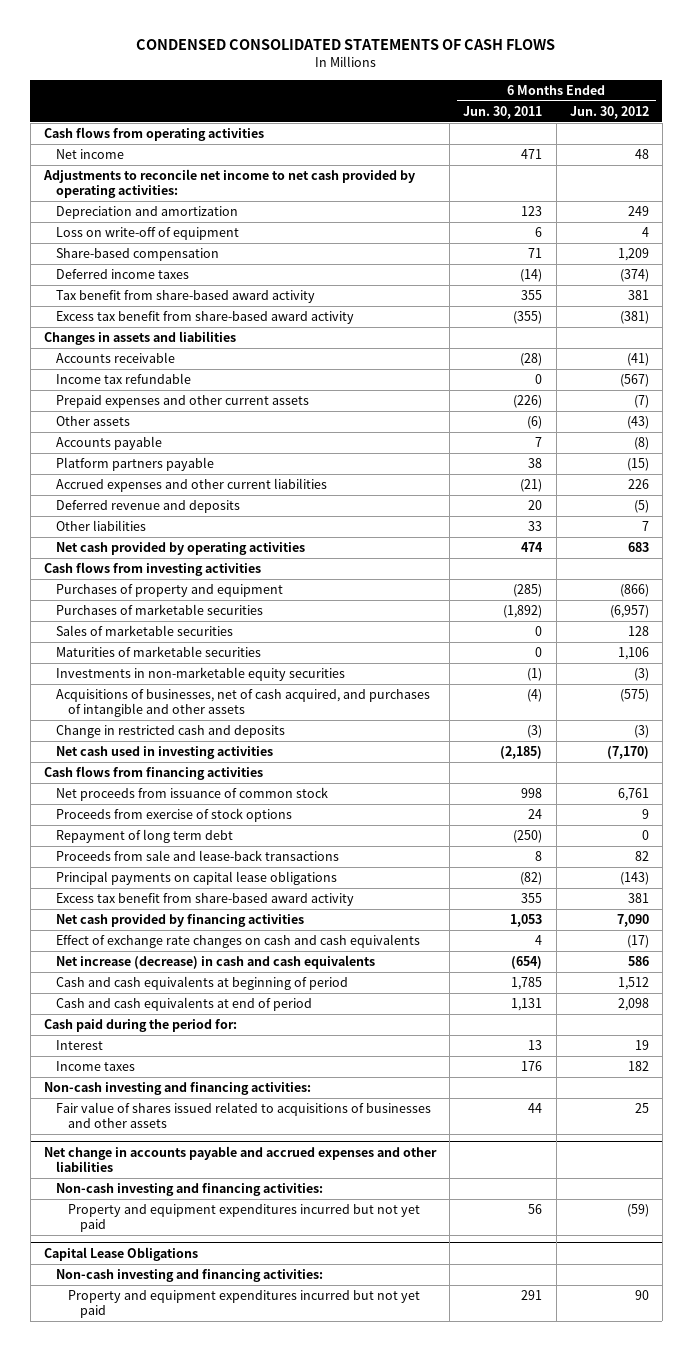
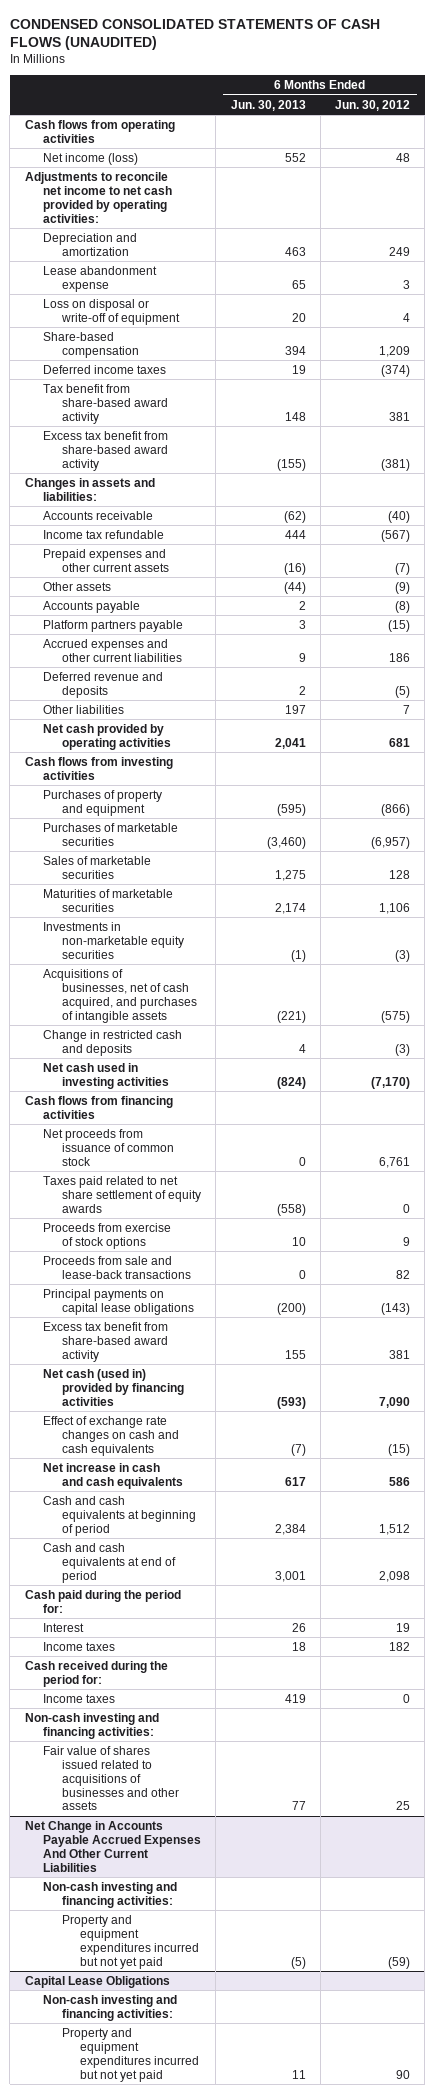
[136,39,556,51] CONDENSED CONSOLIDATED STATEMENTS OF CASH FLOWS -> [9,18,380,51] CONDENSED CONSOLIDATED STATEMENTS OF CASH FLOWS (UNAUDITED)
[463,105,543,119] Jun. 30, 2011 -> none
none -> [230,99,306,111] Jun. 30, 2013
[56,149,125,160] Net income -> [43,152,139,165] Net income (loss)
none -> [43,265,158,292] Lease abandonment expense
[56,227,240,241] Loss on write-off of equipment -> [43,298,180,325] Loss on disposal or write-off of equipment
[44,331,237,346] Changes in assets and liabilities -> [24,477,155,501] Changes in assets and liabilities:
[626,353,649,367] (41) -> [388,510,411,523] (40)
[626,416,649,430] (43) -> [395,581,411,594] (9)
[627,479,649,490] 226 -> [389,652,411,662] 186
[627,542,649,553] 683 -> [389,737,411,747] 681
[56,689,431,718] Acquisitions of businesses, net of cash acquired, and purchases of intangible and other assets -> [43,968,197,1023] Acquisitions of businesses, net of cash acquired, and purchases of intangible assets
none -> [43,1175,201,1213] Taxes paid related to net share settlement of equity awards
[56,829,234,844] Repayment of long term debt -> none
[56,914,305,928] Net cash provided by financing activities -> [43,1368,184,1406] Net cash (used in) provided by financing activities
[626,935,649,949] (17) -> [388,1443,411,1456] (15)
[56,955,376,970] Net increase (decrease) in cash and cash equivalents -> [43,1462,183,1489] Net increase in cash and cash equivalents
none -> [24,1660,168,1687] Cash received during the period for:
none -> [43,1693,116,1703] Income taxes
[44,1145,438,1172] Net change in accounts payable and accrued expenses and other liabilities -> [24,1820,202,1872] Net Change in Accounts Payable Accrued Expenses And Other Current Liabilities

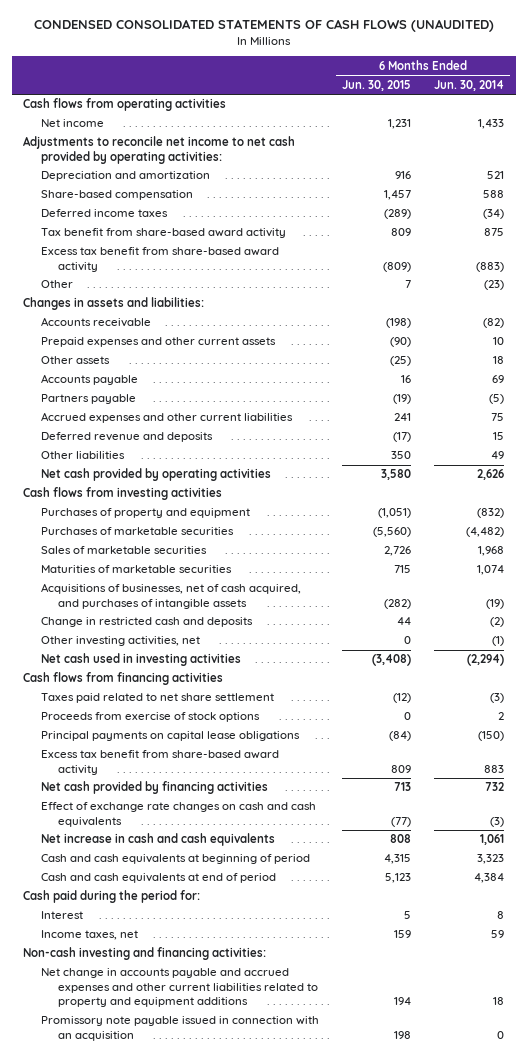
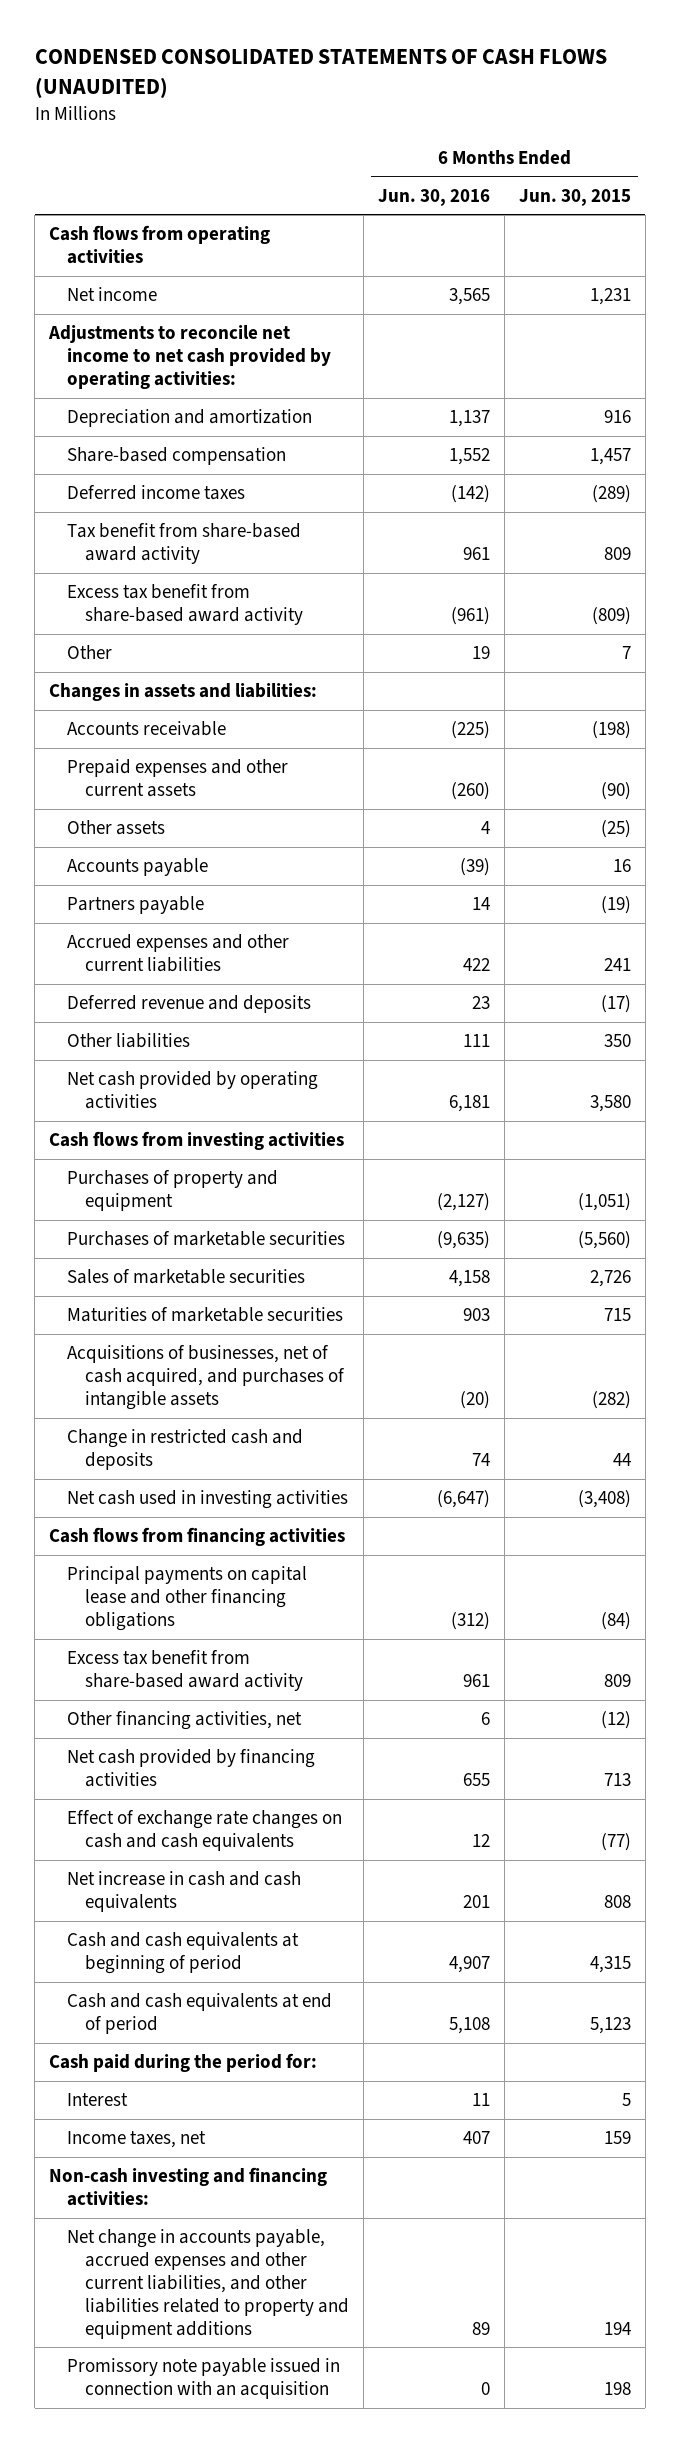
[434,79,505,91] Jun. 30, 2014 -> none
none -> [378,188,491,206] Jun. 30, 2016
[40,636,200,647] Other investing activities, net -> none
[40,693,274,704] Taxes paid related to net share settlement -> none
[40,712,260,723] Proceeds from exercise of stock options -> none
[40,731,300,742] Principal payments on capital lease obligations -> [67,1566,308,1631] Principal payments on capital lease and other financing obligations
none -> [67,1711,303,1731] Other financing activities, net
[40,968,319,1008] Net change in accounts payable and accrued expenses and other current liabilities related to property and equipment additions -> [67,2229,350,2339] Net change in accounts payable, accrued expenses and other current liabilities, and other liabilities related to property and equipment additions

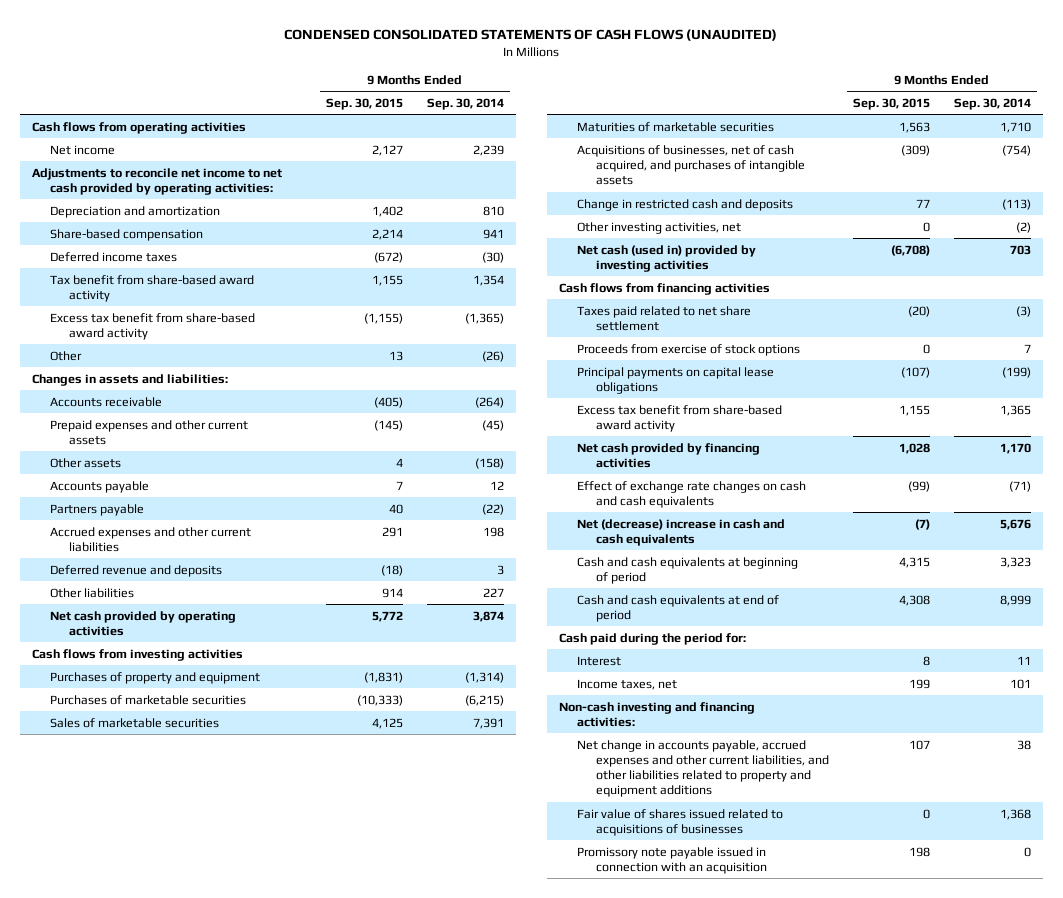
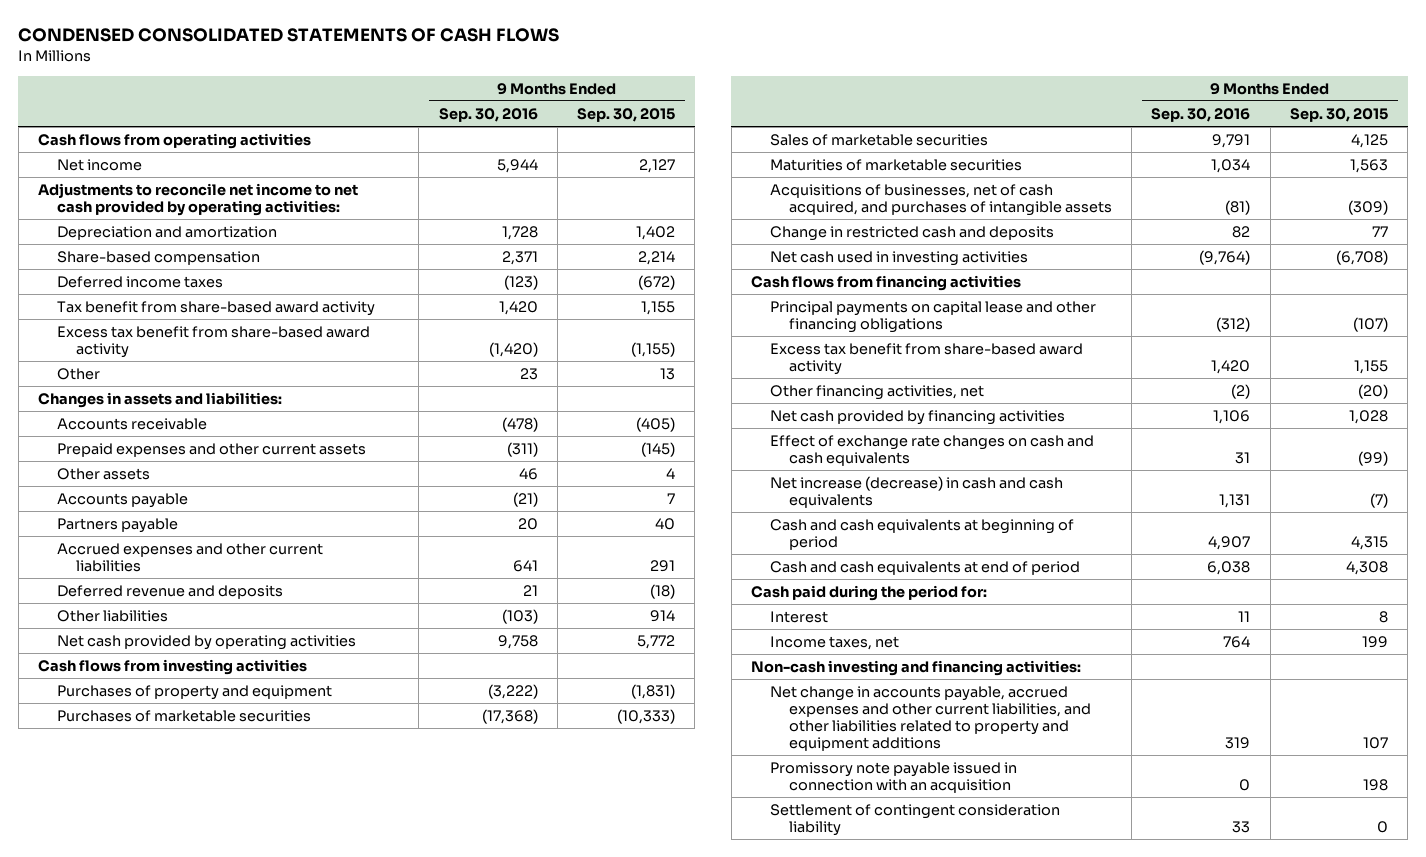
[284,28,778,41] CONDENSED CONSOLIDATED STATEMENTS OF CASH FLOWS (UNAUDITED) -> [18,28,560,43] CONDENSED CONSOLIDATED STATEMENTS OF CASH FLOWS
[426,97,504,110] Sep. 30, 2014 -> none
none -> [438,107,538,122] Sep. 30, 2016
[577,221,742,234] Other investing activities, net -> none
[577,244,757,272] Net cash (used in) provided by investing activities -> [770,250,1029,266] Net cash used in investing activities
[577,305,752,331] Taxes paid related to net share settlement -> none
[577,343,801,356] Proceeds from exercise of stock options -> none
[577,366,775,394] Principal payments on capital lease obligations -> [770,300,1097,333] Principal payments on capital lease and other financing obligations
none -> [770,384,985,400] Other financing activities, net
[577,518,786,546] Net (decrease) increase in cash and cash equivalents -> [770,475,1064,508] Net increase (decrease) in cash and cash equivalents
[577,808,784,836] Fair value of shares issued related to acquisitions of businesses -> none
none -> [770,803,1061,836] Settlement of contingent consideration liability

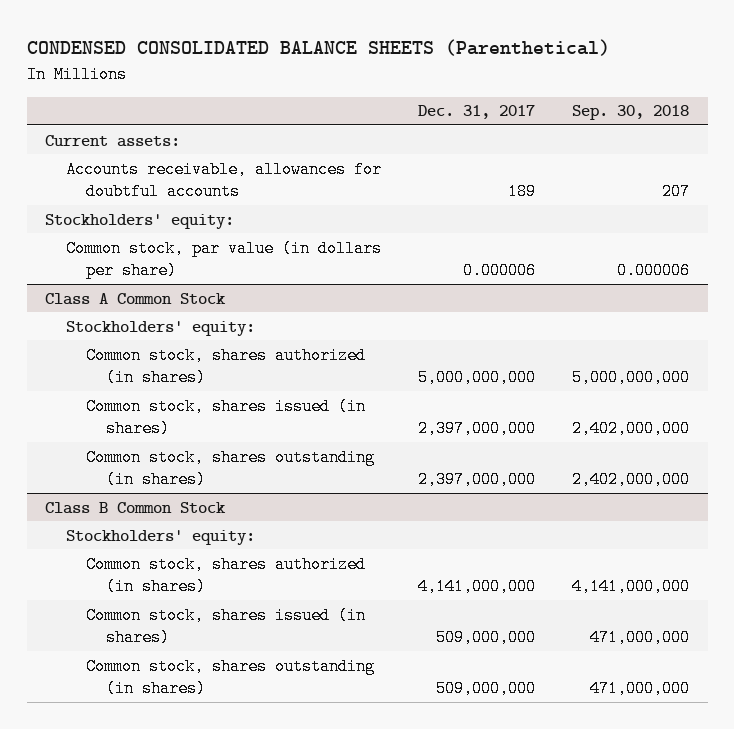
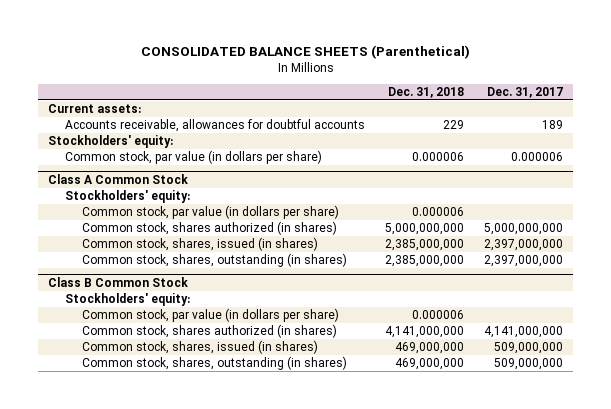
[26,39,610,57] CONDENSED CONSOLIDATED BALANCE SHEETS (Parenthetical) -> [140,44,470,59] CONSOLIDATED BALANCE SHEETS (Parenthetical)
[572,105,690,121] Sep. 30, 2018 -> none
none -> [387,86,464,98] Dec. 31, 2018
none -> [81,205,339,220] Common stock, par value (in dollars per share)
[85,397,366,438] Common stock, shares issued (in shares) -> [81,237,318,252] Common stock, shares, issued (in shares)
[85,448,375,489] Common stock, shares outstanding (in shares) -> [81,253,347,268] Common stock, shares, outstanding (in shares)
none -> [81,308,339,323] Common stock, par value (in dollars per share)
[85,606,366,647] Common stock, shares issued (in shares) -> [81,340,318,355] Common stock, shares, issued (in shares)
[85,657,375,698] Common stock, shares outstanding (in shares) -> [81,356,347,371] Common stock, shares, outstanding (in shares)

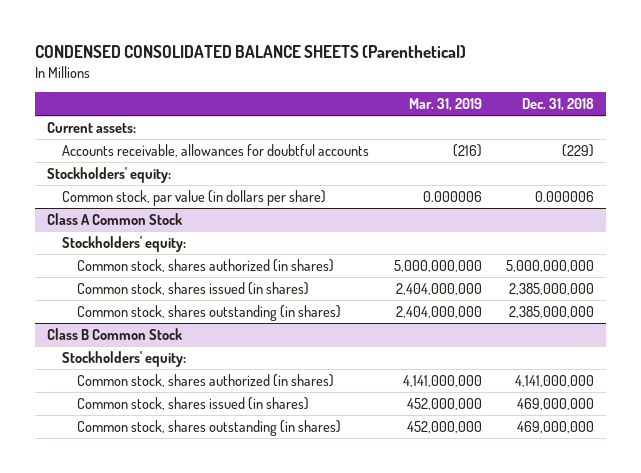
[140,44,470,59] CONSOLIDATED BALANCE SHEETS (Parenthetical) -> [35,44,467,58] CONDENSED CONSOLIDATED BALANCE SHEETS (Parenthetical)
[487,86,564,98] Dec. 31, 2017 -> none
none -> [408,98,482,112] Mar. 31, 2019
[442,120,464,130] 229 -> [562,143,595,157] (229)
[81,205,339,220] Common stock, par value (in dollars per share) -> none
[81,237,318,252] Common stock, shares, issued (in shares) -> [76,281,309,295] Common stock, shares issued (in shares)
[81,253,347,268] Common stock, shares, outstanding (in shares) -> [76,304,341,321] Common stock, shares outstanding (in shares)
[81,308,339,323] Common stock, par value (in dollars per share) -> none
[81,340,318,355] Common stock, shares, issued (in shares) -> [76,396,309,410] Common stock, shares issued (in shares)
[81,356,347,371] Common stock, shares, outstanding (in shares) -> [76,419,341,436] Common stock, shares outstanding (in shares)

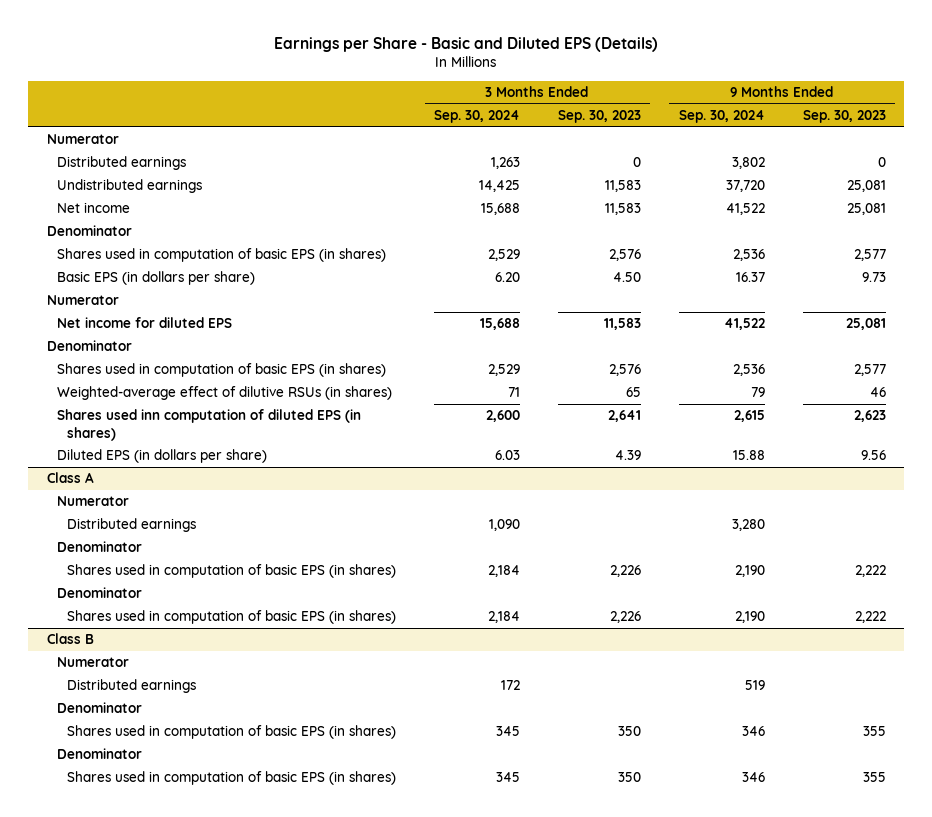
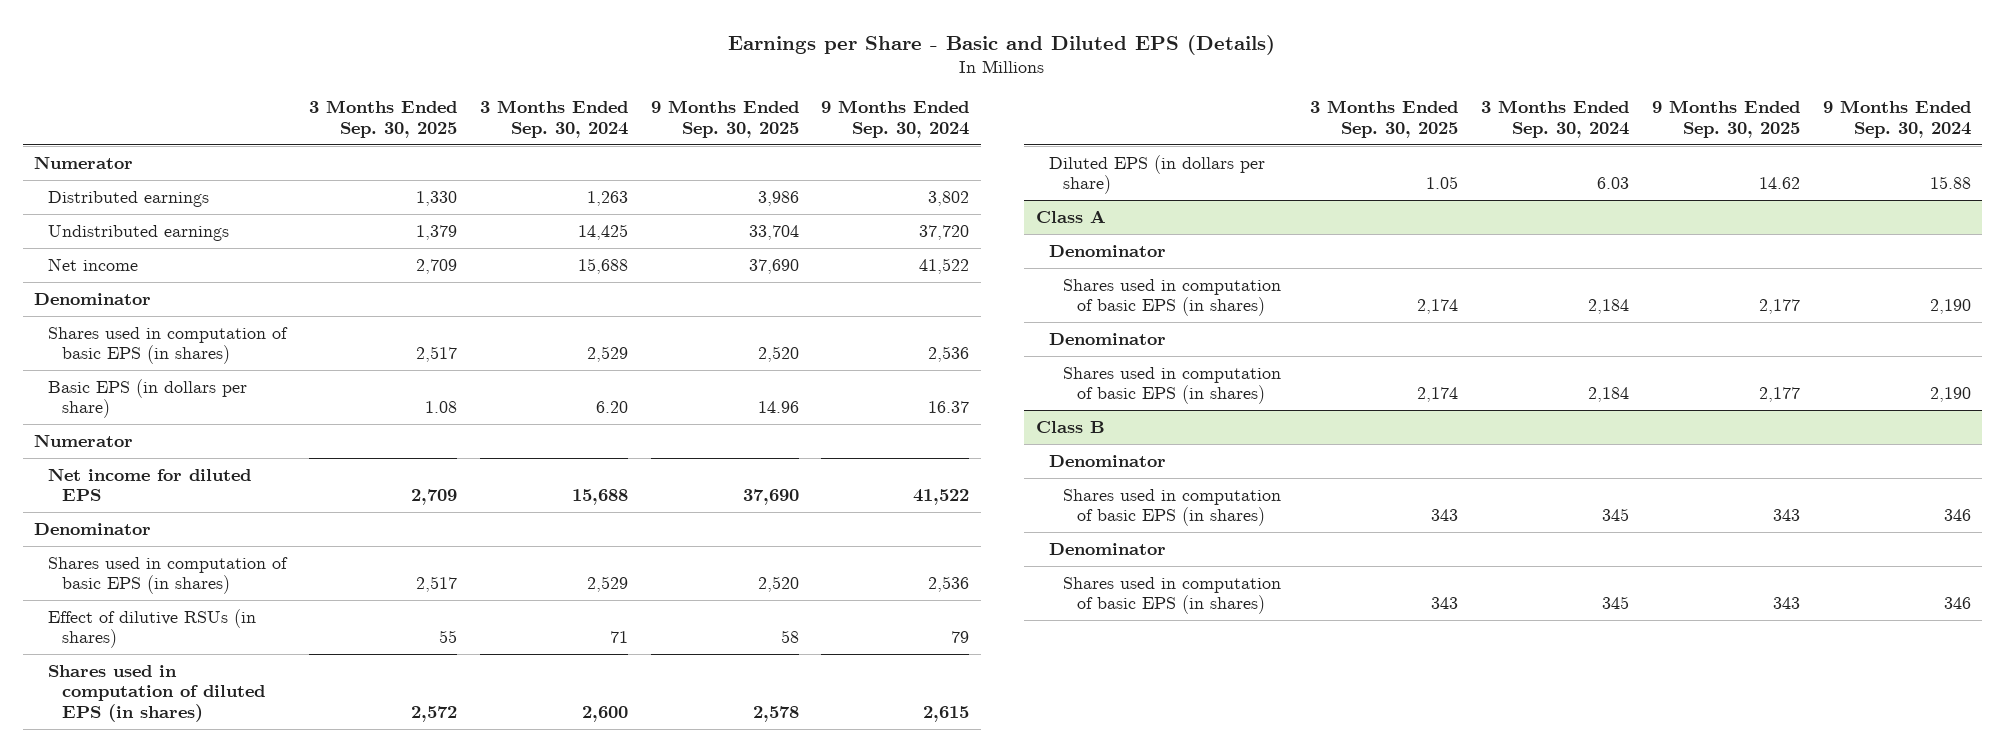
[557,110,641,124] Sep. 30, 2023 -> none
[802,110,886,124] Sep. 30, 2023 -> none
none -> [308,100,457,139] 3 Months Ended Sep. 30, 2025
none -> [650,100,799,139] 9 Months Ended Sep. 30, 2025
[56,386,392,401] Weighted-average effect of dilutive RSUs (in shares) -> [47,608,256,649] Effect of dilutive RSUs (in shares)
[56,409,361,441] Shares used inn computation of diluted EPS (in shares) -> [47,664,265,723] Shares used in computation of diluted EPS (in shares)
[56,496,129,507] Numerator -> none
[67,518,197,533] Distributed earnings -> none
[56,657,129,668] Numerator -> none
[67,679,197,694] Distributed earnings -> none

